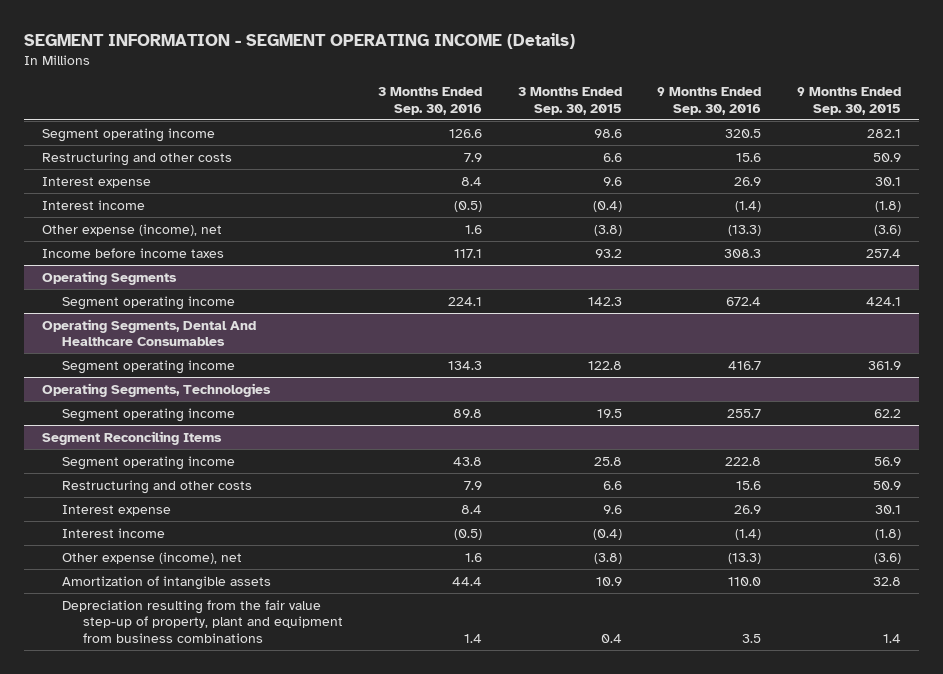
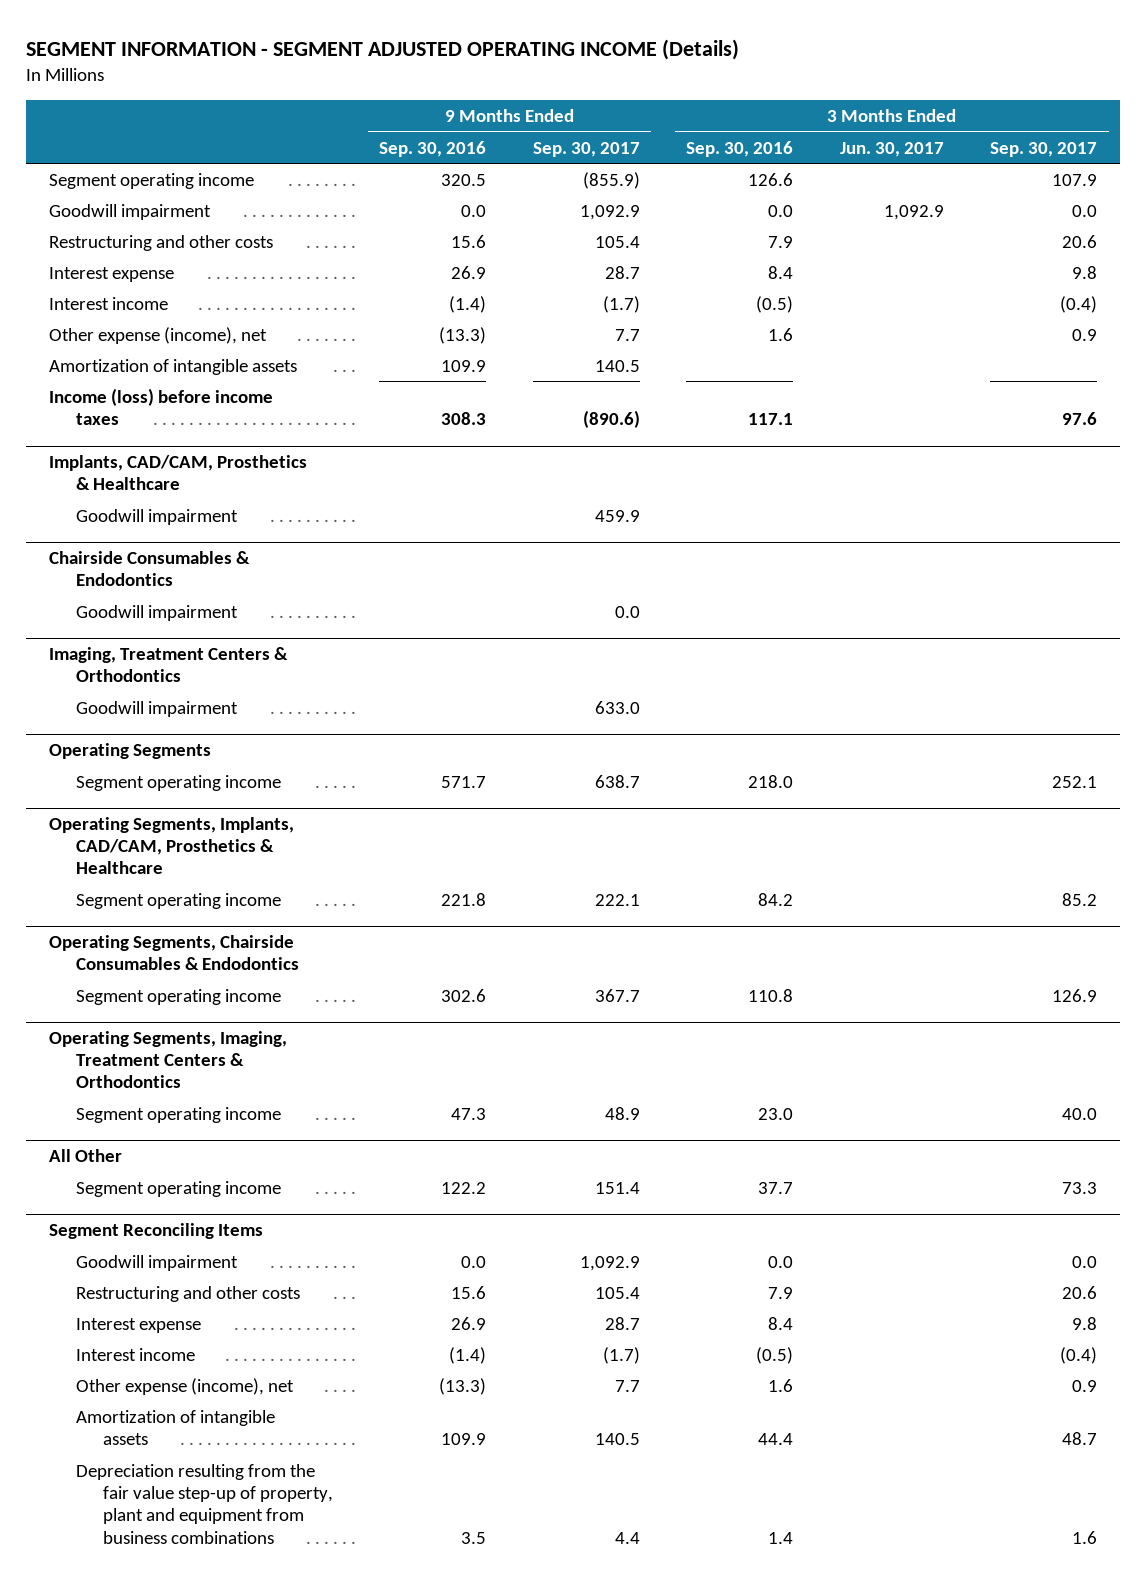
[24,33,576,50] SEGMENT INFORMATION - SEGMENT OPERATING INCOME (Details) -> [26,38,740,60] SEGMENT INFORMATION - SEGMENT ADJUSTED OPERATING INCOME (Details)
[517,87,622,115] 3 Months Ended Sep. 30, 2015 -> none
[797,87,902,115] 9 Months Ended Sep. 30, 2015 -> none
none -> [532,141,640,157] Sep. 30, 2017
none -> [839,141,944,157] Jun. 30, 2017
none -> [990,141,1098,157] Sep. 30, 2017
none -> [49,203,212,220] Goodwill impairment
none -> [49,358,298,375] Amortization of intangible assets
[42,247,225,258] Income before income taxes -> [49,387,274,426] Income (loss) before income taxes
none -> [49,455,308,491] Implants, CAD/CAM, Prosthetics & Healthcare
none -> [76,508,239,525] Goodwill impairment
none -> [49,551,251,587] Chairside Consumables & Endodontics
none -> [76,604,239,621] Goodwill impairment
none -> [49,647,289,683] Imaging, Treatment Centers & Orthodontics
none -> [76,700,239,717] Goodwill impairment
[42,318,257,347] Operating Segments, Dental And Healthcare Consumables -> none
[42,382,272,397] Operating Segments, Technologies -> none
[448,296,483,306] 224.1 -> [748,774,794,788] 218.0
[726,296,762,306] 672.4 -> [441,775,487,788] 571.7
none -> [49,817,295,875] Operating Segments, Implants, CAD/CAM, Prosthetics & Healthcare
[448,360,483,370] 134.3 -> [758,892,794,906] 84.2
[728,360,762,370] 416.7 -> [441,892,487,906] 221.8
none -> [49,935,300,971] Operating Segments, Chairside Consumables & Endodontics
[453,408,483,418] 89.8 -> [748,988,794,1002] 110.8
[727,408,762,418] 255.7 -> [441,988,487,1002] 302.6
none -> [49,1031,288,1089] Operating Segments, Imaging, Treatment Centers & Orthodontics
none -> [76,1106,282,1123] Segment operating income
none -> [49,1149,123,1163] All Other
none -> [76,1180,282,1197] Segment operating income
[62,455,236,470] Segment operating income -> none
none -> [76,1254,239,1271] Goodwill impairment
[728,576,762,586] 110.0 -> [441,1433,487,1446] 109.9

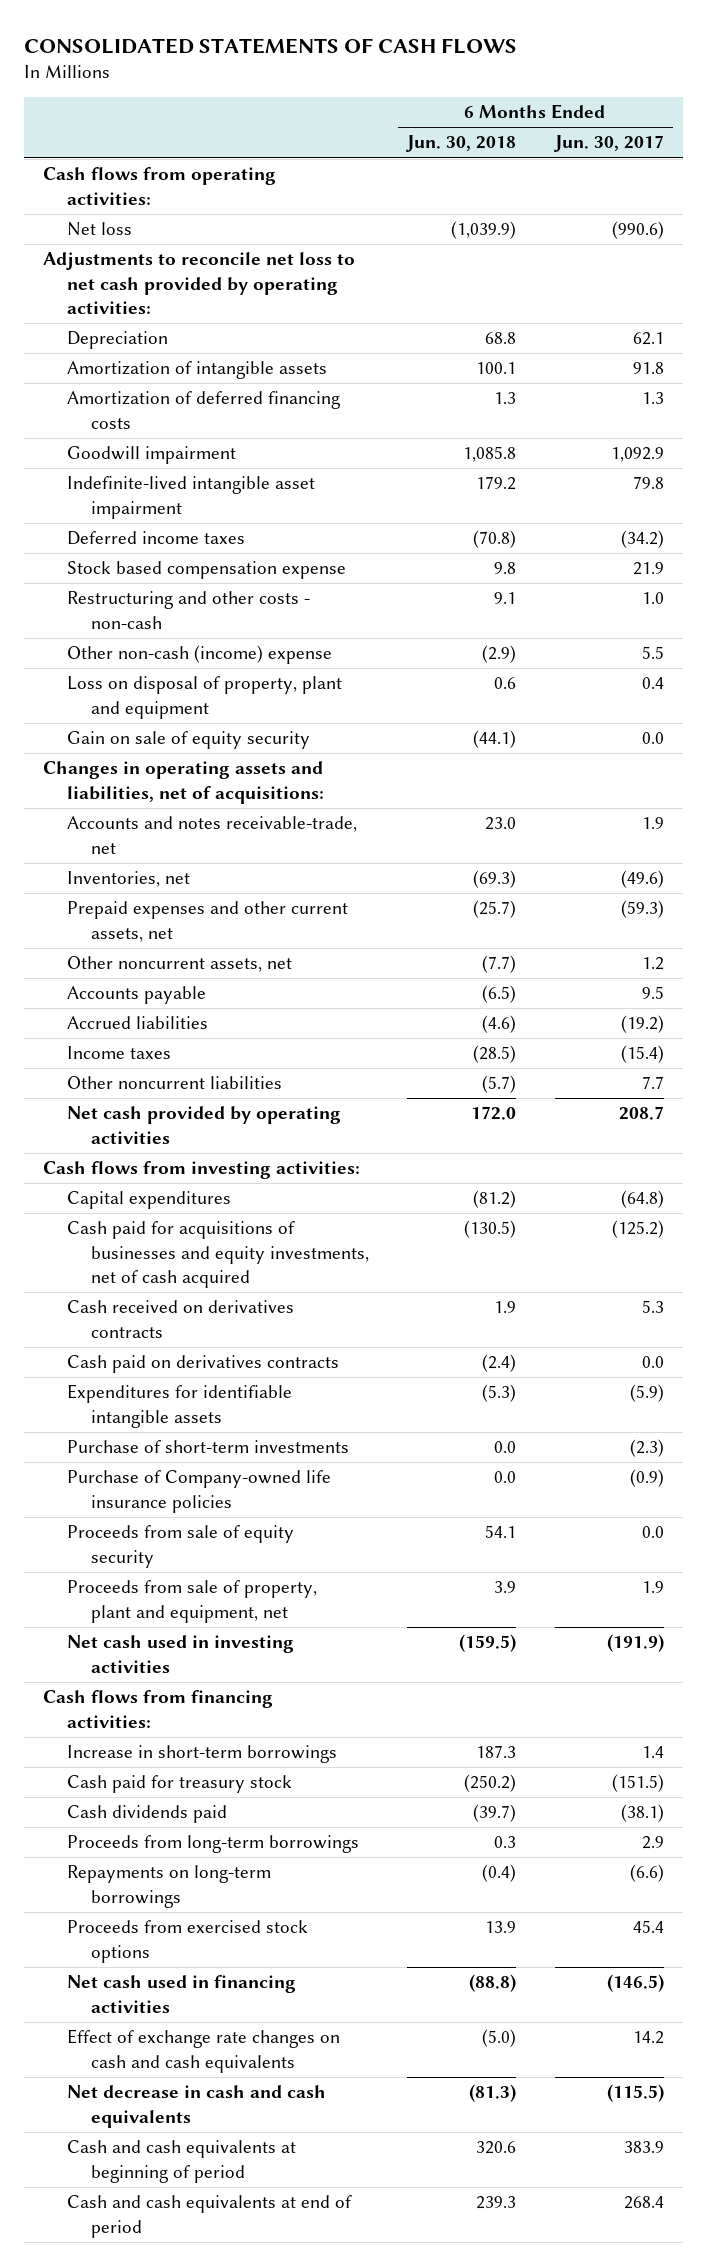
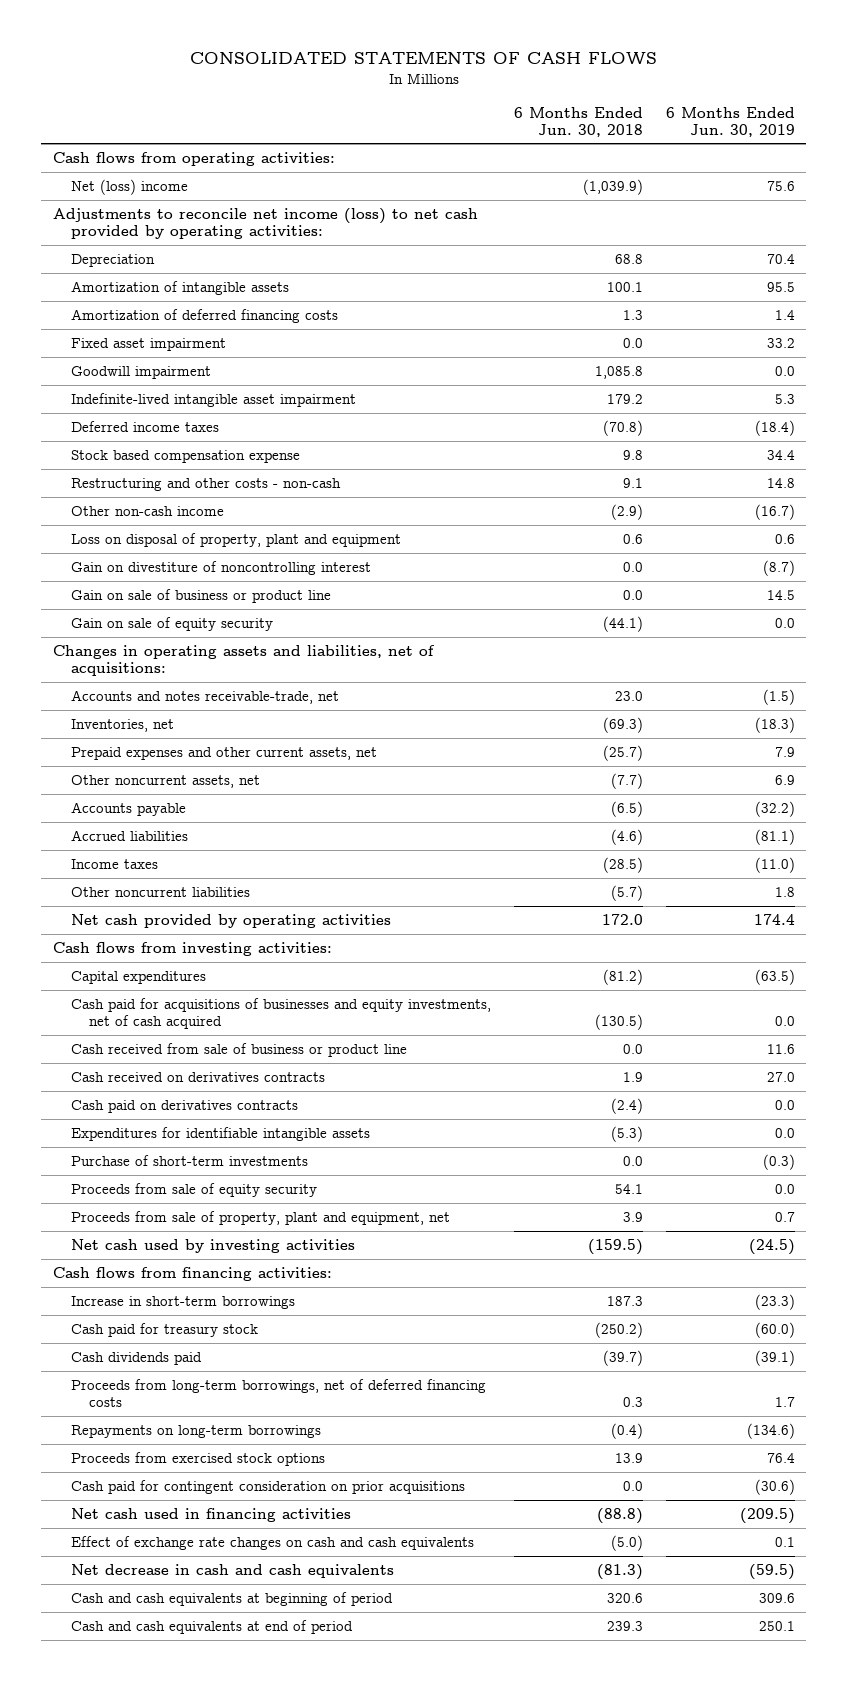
[553,135,664,153] Jun. 30, 2017 -> none
none -> [665,106,795,137] 6 Months Ended Jun. 30, 2019
[66,222,132,237] Net loss -> [70,178,188,195] Net (loss) income
[42,252,355,314] Adjustments to reconcile net loss to net cash provided by operating activities: -> [52,207,478,240] Adjustments to reconcile net income (loss) to net cash provided by operating activities:
none -> [70,337,226,351] Fixed asset impairment
[66,645,332,665] Other non-cash (income) expense -> [70,505,224,516] Other non-cash income
none -> [70,560,371,575] Gain on divestiture of noncontrolling interest
none -> [70,588,331,603] Gain on sale of business or product line
none -> [70,1042,407,1057] Cash received from sale of business or product line
[66,1470,331,1513] Purchase of Company-owned life insurance policies -> none
[66,1635,294,1673] Net cash used in investing activities -> [70,1238,355,1253] Net cash used by investing activities
[66,1835,359,1854] Proceeds from long-term borrowings -> [70,1378,486,1408] Proceeds from long-term borrowings, net of deferred financing costs
none -> [70,1479,465,1494] Cash paid for contingent consideration on prior acquisitions

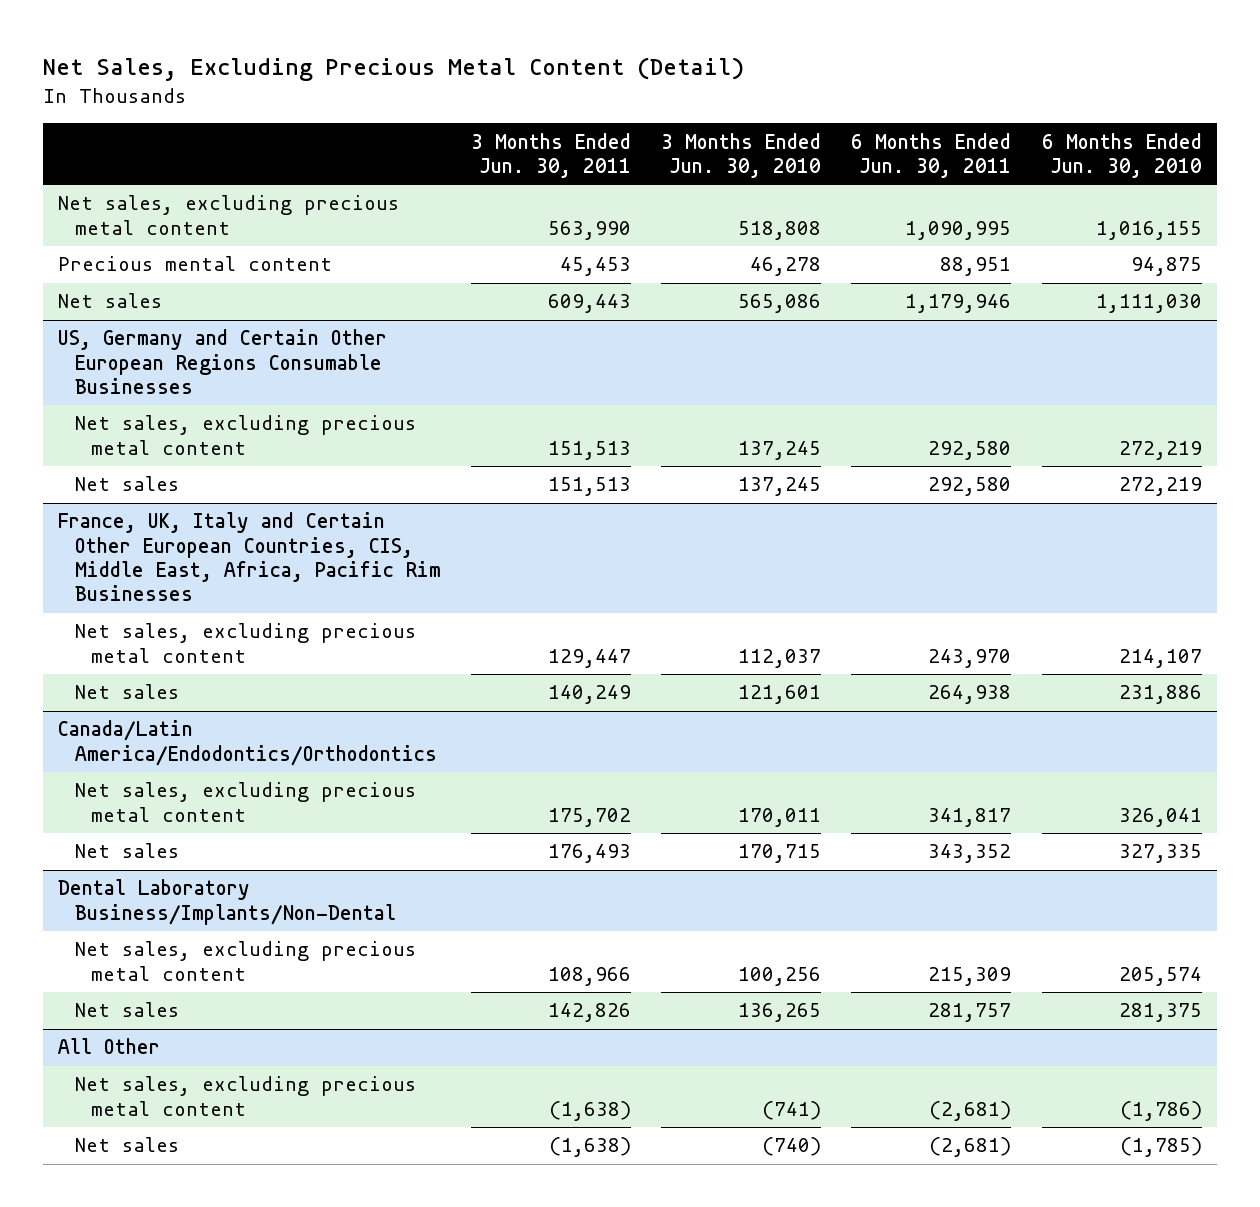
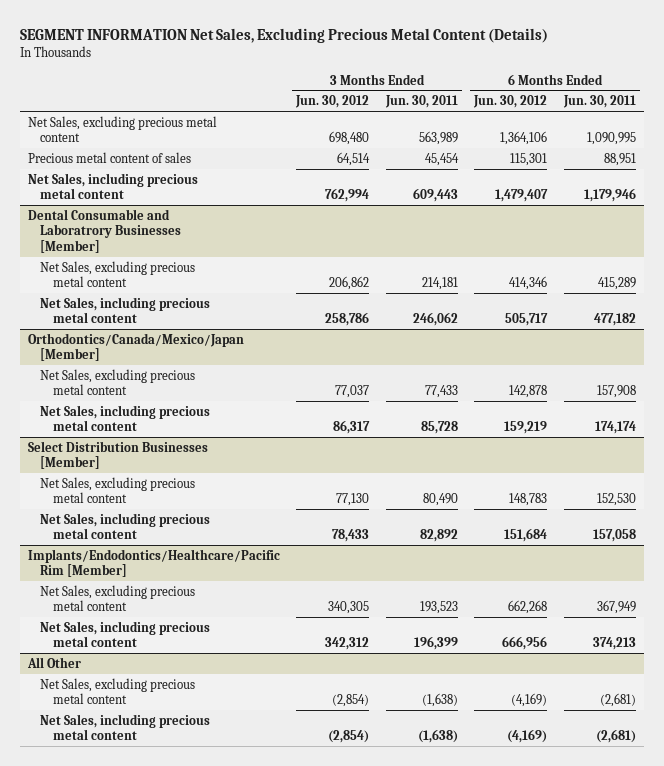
[43,56,745,81] Net Sales, Excluding Precious Metal Content (Detail) -> [19,27,548,43] SEGMENT INFORMATION Net Sales, Excluding Precious Metal Content (Details)
[661,132,822,178] 3 Months Ended Jun. 30, 2010 -> none
[1041,132,1202,178] 6 Months Ended Jun. 30, 2010 -> none
none -> [295,95,370,109] Jun. 30, 2012
none -> [473,95,548,109] Jun. 30, 2012
[58,329,388,394] US, Germany and Certain Other European Regions Consumable Businesses -> none
[58,512,441,602] France, UK, Italy and Certain Other European Countries, CIS, Middle East, Africa, Pacific Rim Businesses -> none
[58,720,437,766] Canada/Latin America/Endodontics/Orthodontics -> none
[58,879,396,925] Dental Laboratory Business/Implants/Non-Dental -> none
[58,195,400,235] Net sales, excluding precious metal content -> [28,115,218,143] Net Sales, excluding precious metal content
[547,220,631,240] 563,990 -> [418,131,458,146] 563,989
[58,256,333,272] Precious mental content -> [28,151,192,163] Precious metal content of sales
[559,257,631,277] 45,453 -> [424,152,459,166] 45,454
[58,293,163,309] Net sales -> [28,172,199,200] Net Sales, including precious metal content
none -> [28,208,182,254] Dental Consumable and Laboratrory Businesses [Member]
[74,415,416,455] Net sales, excluding precious metal content -> [40,260,196,288] Net Sales, excluding precious metal content
[547,440,631,460] 151,513 -> [421,277,458,291] 214,181
[928,440,1012,460] 292,580 -> [597,277,636,291] 415,289
[74,476,179,492] Net sales -> [40,296,211,324] Net Sales, including precious metal content
[547,477,631,497] 151,513 -> [412,312,458,327] 246,062
[928,477,1012,497] 292,580 -> [593,313,636,327] 477,182
none -> [28,332,245,362] Orthodontics/Canada/Mexico/Japan [Member]
[74,623,416,663] Net sales, excluding precious metal content -> [40,368,196,396] Net Sales, excluding precious metal content
[547,648,631,668] 129,447 -> [424,385,458,399] 77,433
[928,648,1012,668] 243,970 -> [596,385,636,399] 157,908
[74,684,179,700] Net sales -> [40,404,211,432] Net Sales, including precious metal content
[547,685,631,705] 140,249 -> [420,421,458,435] 85,728
[928,685,1012,705] 264,938 -> [594,421,636,435] 174,174
none -> [28,440,209,470] Select Distribution Businesses [Member]
[74,782,416,822] Net sales, excluding precious metal content -> [40,476,196,504] Net Sales, excluding precious metal content
[547,807,631,827] 175,702 -> [422,493,458,507] 80,490
[928,807,1012,827] 341,817 -> [596,493,636,507] 152,530
[74,843,179,859] Net sales -> [40,512,211,540] Net Sales, including precious metal content
[547,844,631,864] 176,493 -> [419,529,458,543] 82,892
[928,844,1012,864] 343,352 -> [592,529,636,543] 157,058
none -> [28,548,281,578] Implants/Endodontics/Healthcare/Pacific Rim [Member]
[74,941,416,981] Net sales, excluding precious metal content -> [40,584,196,612] Net Sales, excluding precious metal content
[547,966,631,986] 108,966 -> [419,601,458,615] 193,523
[928,966,1012,986] 215,309 -> [596,600,636,615] 367,949
[74,1002,179,1018] Net sales -> [40,620,211,648] Net Sales, including precious metal content
[547,1003,631,1023] 142,826 -> [413,636,458,651] 196,399
[928,1003,1012,1023] 281,757 -> [592,637,636,651] 374,213
[74,1076,416,1116] Net sales, excluding precious metal content -> [40,677,196,705] Net Sales, excluding precious metal content
[74,1137,179,1153] Net sales -> [40,713,211,741] Net Sales, including precious metal content

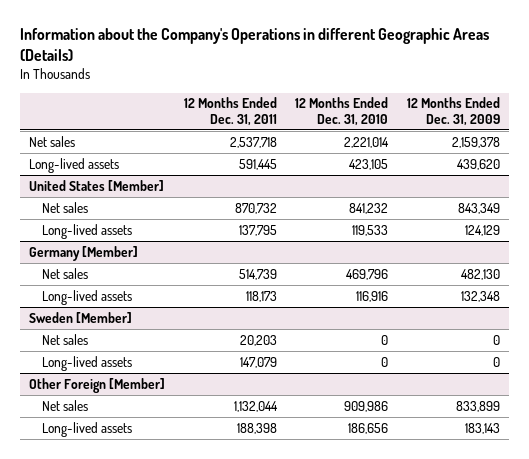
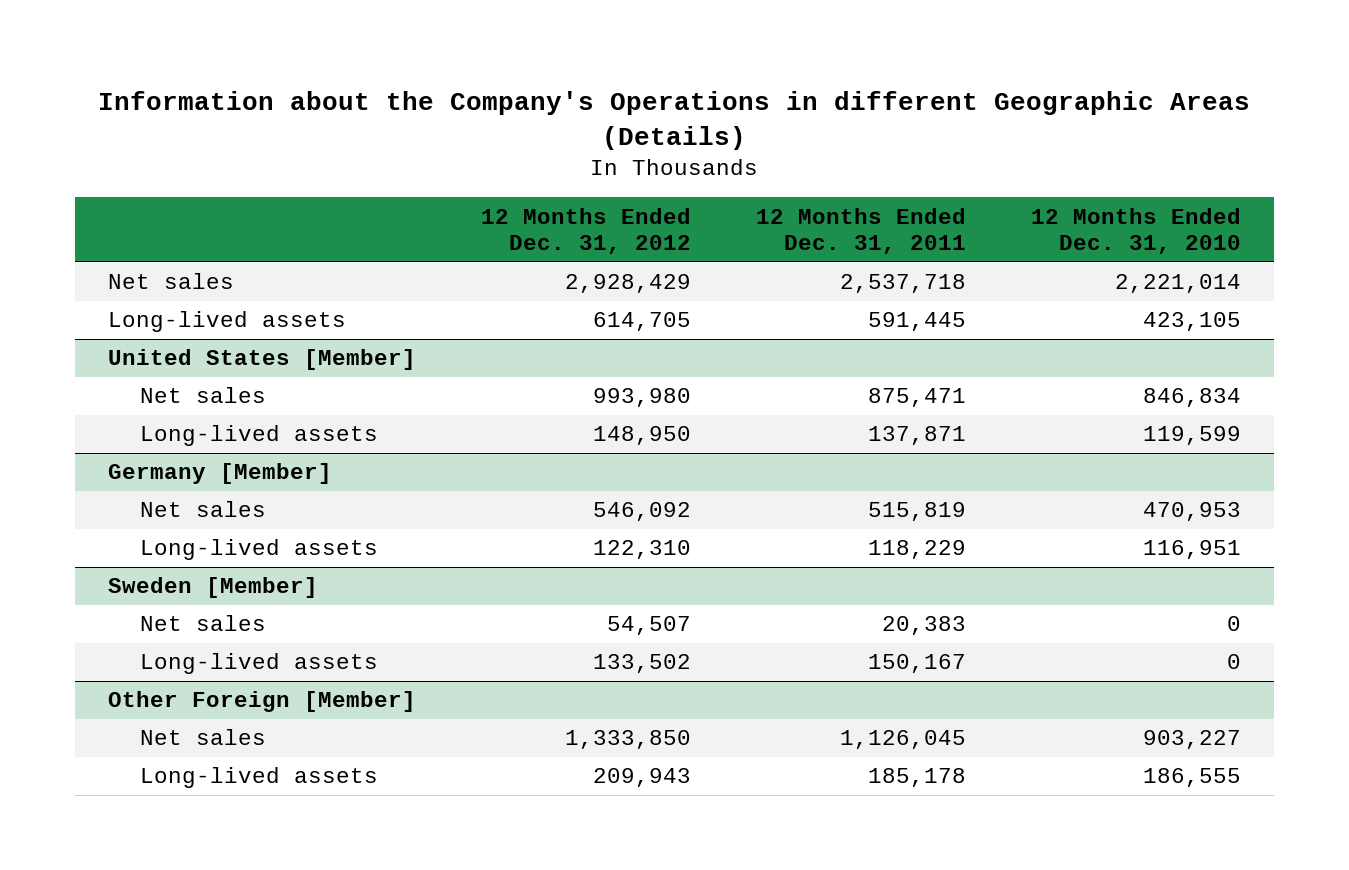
[406,97,500,126] 12 Months Ended Dec. 31, 2009 -> none
none -> [480,207,691,255] 12 Months Ended Dec. 31, 2012
[234,202,277,214] 870,732 -> [867,388,966,408] 875,471
[349,202,389,214] 841,232 -> [1143,388,1242,408] 846,834
[238,224,277,236] 137,795 -> [867,426,966,446] 137,871
[352,224,389,236] 119,533 -> [1143,426,1242,446] 119,599
[238,268,277,280] 514,739 -> [867,502,966,522] 515,819
[346,268,389,280] 469,796 -> [1143,502,1242,522] 470,953
[245,290,277,302] 118,173 -> [867,540,966,560] 118,229
[356,290,389,302] 116,916 -> [1143,540,1242,560] 116,951
[239,334,277,346] 20,203 -> [881,616,966,636] 20,383
[239,356,277,368] 147,079 -> [867,654,966,674] 150,167
[233,400,278,412] 1,132,044 -> [839,730,966,750] 1,126,045
[344,400,389,412] 909,986 -> [1143,730,1242,750] 903,227
[236,422,277,434] 188,398 -> [867,768,966,788] 185,178
[348,422,389,434] 186,656 -> [1143,768,1242,788] 186,555

